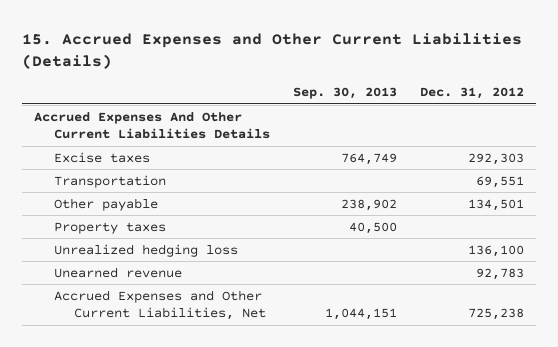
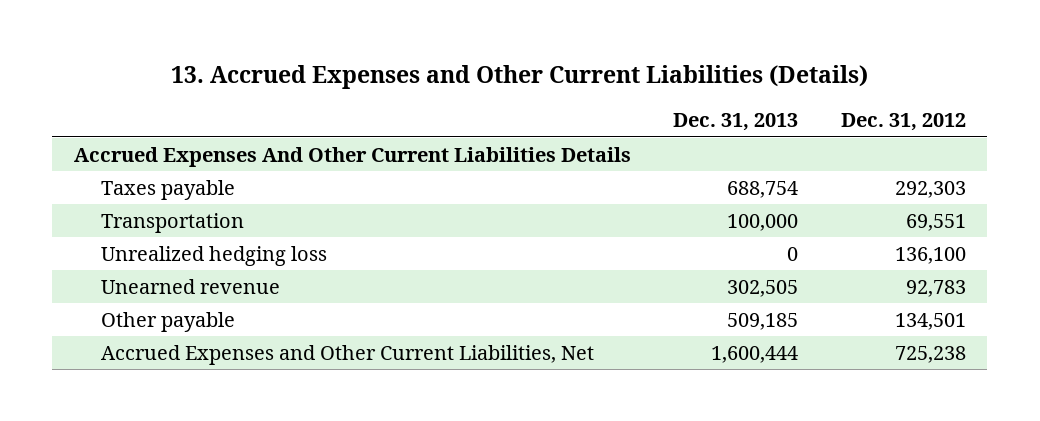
[22,33,523,70] 15. Accrued Expenses and Other Current Liabilities (Details) -> [170,65,868,90] 13. Accrued Expenses and Other Current Liabilities (Details)
[293,87,398,100] Sep. 30, 2013 -> none
none -> [673,113,799,132] Dec. 31, 2013
[53,151,150,163] Excise taxes -> [101,179,236,200] Taxes payable
[53,221,166,234] Property taxes -> none
[53,197,158,211] Other payable -> [101,311,236,332] Other payable

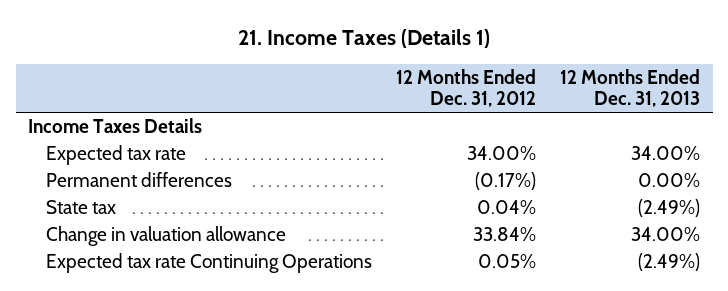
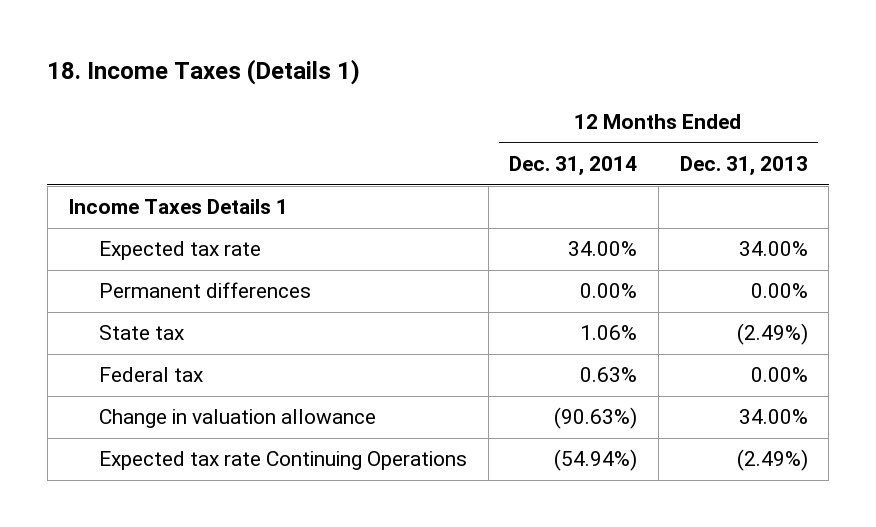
[238,28,491,48] 21. Income Taxes (Details 1) -> [47,59,361,86] 18. Income Taxes (Details 1)
[396,68,537,108] 12 Months Ended Dec. 31, 2012 -> none
none -> [509,155,638,176] Dec. 31, 2014
[27,117,202,133] Income Taxes Details -> [68,199,289,215] Income Taxes Details 1
none -> [98,367,203,383] Federal tax

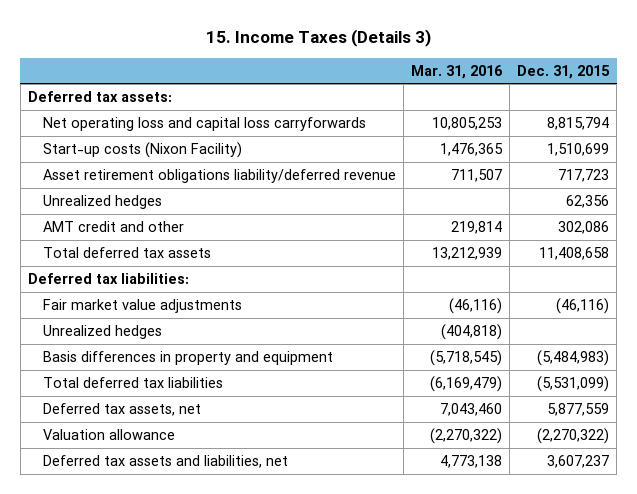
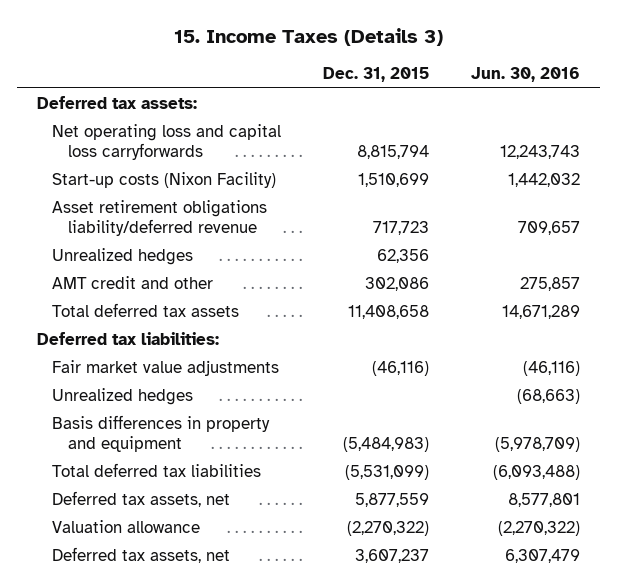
[411,64,504,79] Mar. 31, 2016 -> none
none -> [470,67,580,83] Jun. 30, 2016
[42,455,288,469] Deferred tax assets and liabilities, net -> [52,546,231,563] Deferred tax assets, net

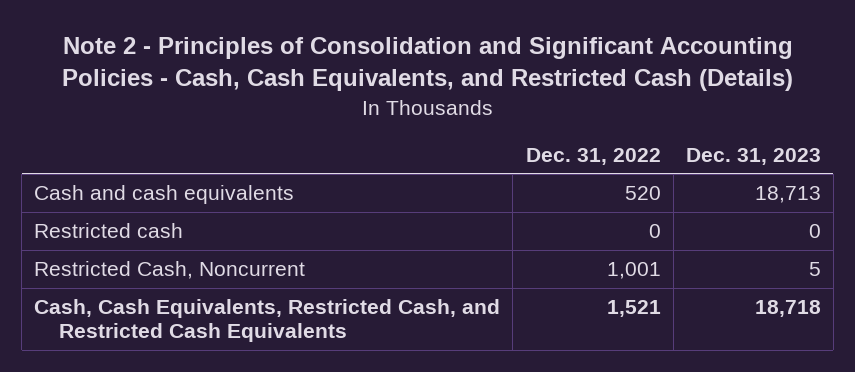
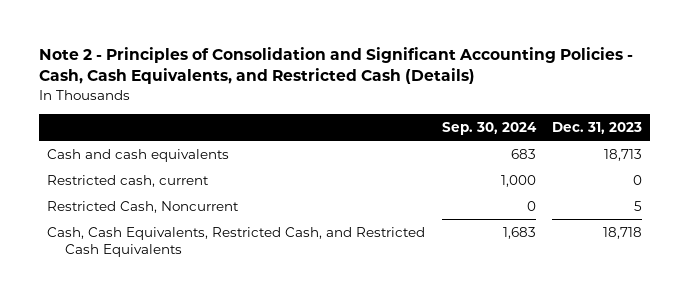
[525,147,661,165] Dec. 31, 2022 -> none
none -> [441,121,537,135] Sep. 30, 2024
[34,223,184,239] Restricted cash -> [47,175,210,188] Restricted cash, current

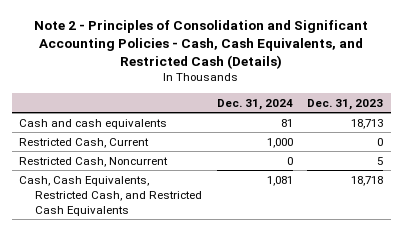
[441,121,537,135] Sep. 30, 2024 -> none
none -> [216,98,293,110] Dec. 31, 2024
[47,175,210,188] Restricted cash, current -> [19,137,150,148] Restricted Cash, Current

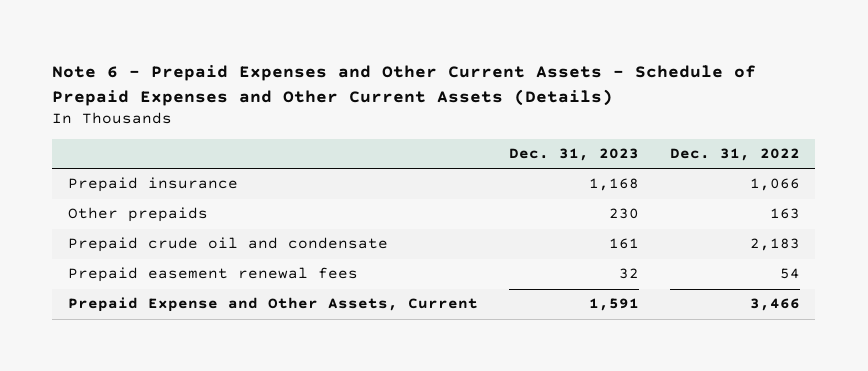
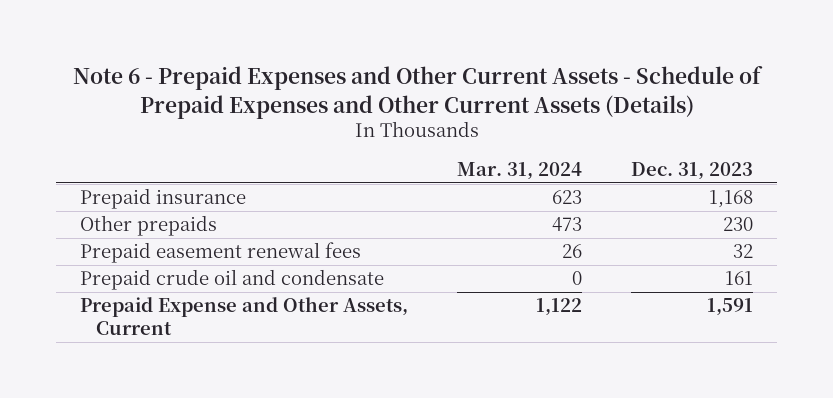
[669,148,800,162] Dec. 31, 2022 -> none
none -> [457,161,583,180] Mar. 31, 2024
[67,237,388,253] Prepaid crude oil and condensate -> [80,269,385,291] Prepaid crude oil and condensate

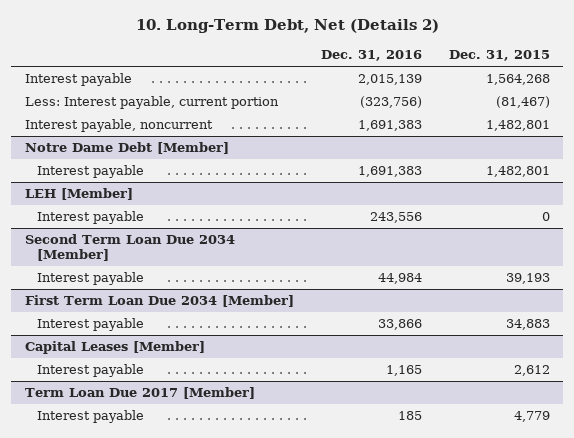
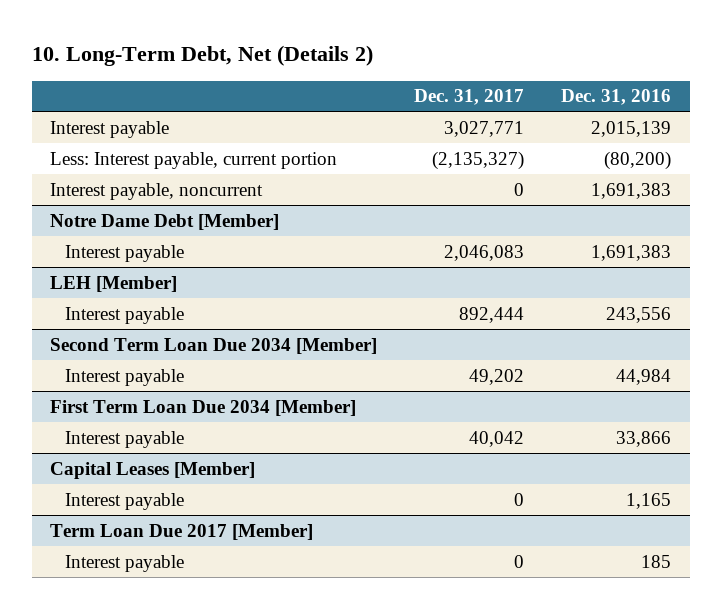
[448,49,550,61] Dec. 31, 2015 -> none
none -> [414,89,525,106] Dec. 31, 2017
[359,96,422,109] (323,756) -> [604,150,672,170] (80,200)

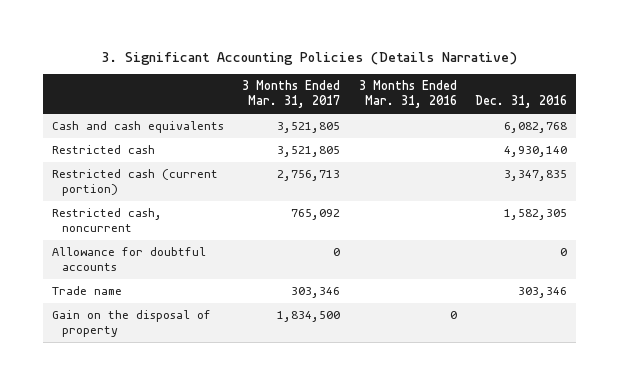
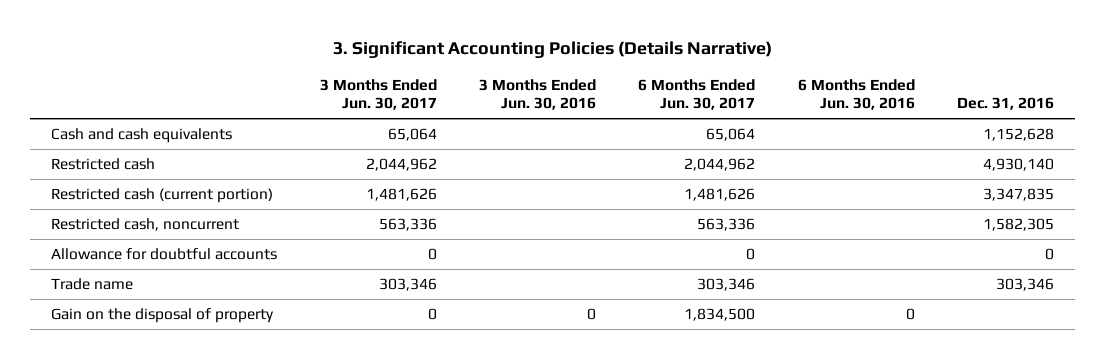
[242,80,341,109] 3 Months Ended Mar. 31, 2017 -> none
[358,80,457,109] 3 Months Ended Mar. 31, 2016 -> none
none -> [319,79,437,111] 3 Months Ended Jun. 30, 2017
none -> [478,79,596,111] 3 Months Ended Jun. 30, 2016
none -> [638,79,756,111] 6 Months Ended Jun. 30, 2017
none -> [797,79,915,111] 6 Months Ended Jun. 30, 2016
[503,122,567,134] 6,082,768 -> [983,128,1055,142] 1,152,628

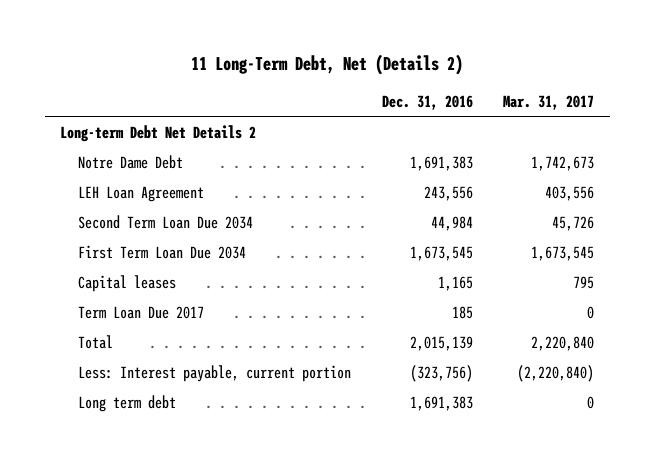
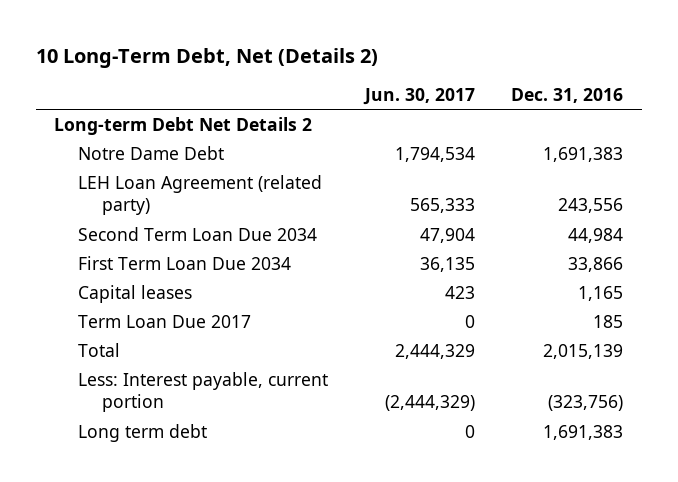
[191,53,464,75] 11 Long-Term Debt, Net (Details 2) -> [35,47,378,68] 10 Long-Term Debt, Net (Details 2)
[503,94,595,110] Mar. 31, 2017 -> none
none -> [362,88,475,106] Jun. 30, 2017
[77,185,204,202] LEH Loan Agreement -> [77,174,322,216] LEH Loan Agreement (related party)
[409,245,473,261] 1,673,545 -> [568,256,624,272] 33,866

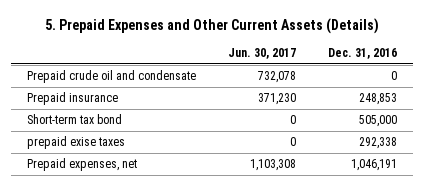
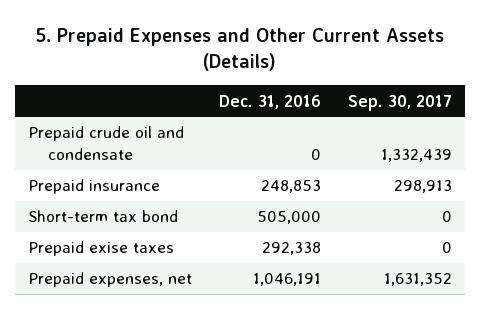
[228,48,297,60] Jun. 30, 2017 -> none
none -> [347,94,452,111] Sep. 30, 2017
[26,136,125,150] prepaid exise taxes -> [28,241,175,257] Prepaid exise taxes

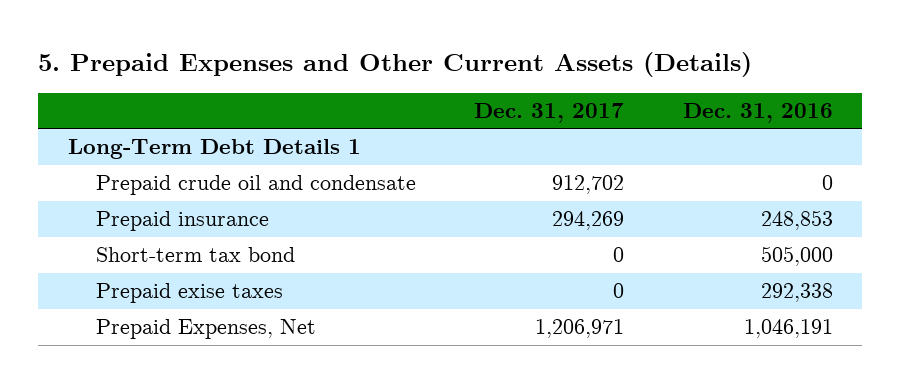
[347,94,452,111] Sep. 30, 2017 -> none
none -> [474,102,625,123] Dec. 31, 2017
none -> [67,139,361,160] Long-Term Debt Details 1
[28,272,193,288] Prepaid expenses, net -> [95,319,316,340] Prepaid Expenses, Net

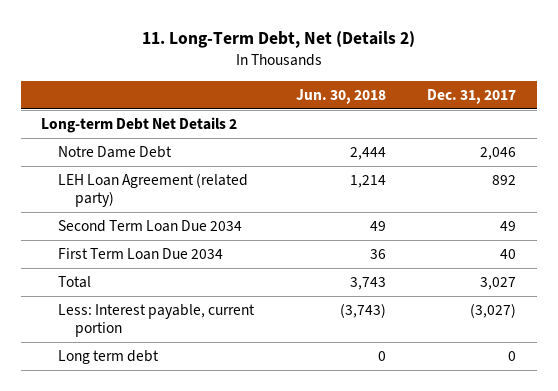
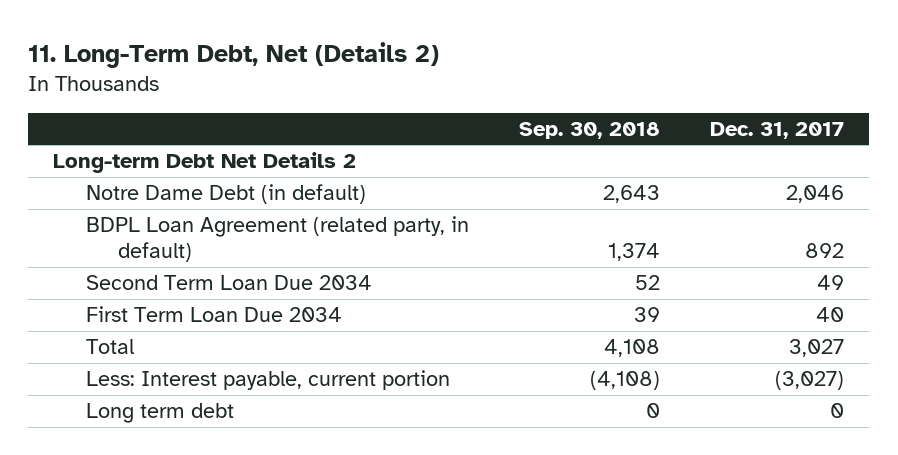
[295,88,386,104] Jun. 30, 2018 -> none
none -> [519,121,661,139] Sep. 30, 2018
[58,146,173,159] Notre Dame Debt -> [85,184,366,205] Notre Dame Debt (in default)
[58,173,249,208] LEH Loan Agreement (related party) -> [85,216,469,263] BDPL Loan Agreement (related party, in default)

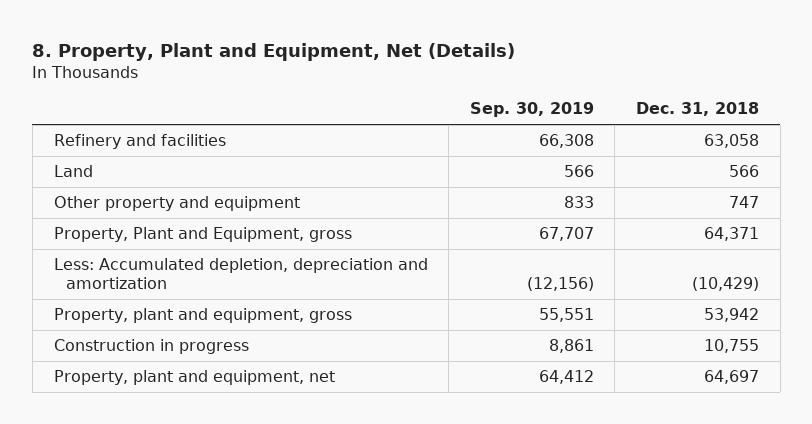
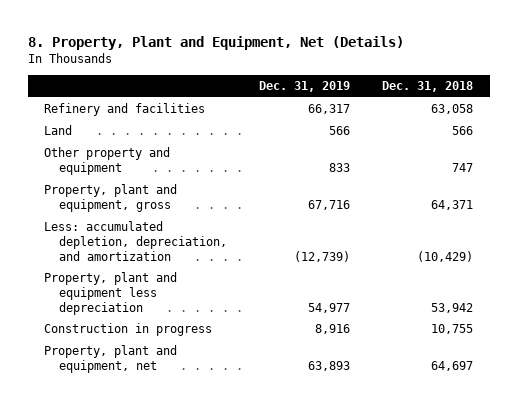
[469,102,594,118] Sep. 30, 2019 -> none
none -> [259,81,351,93] Dec. 31, 2019
[53,227,352,243] Property, Plant and Equipment, gross -> [44,184,178,213] Property, plant and equipment, gross
[53,258,428,290] Less: Accumulated depletion, depreciation and amortization -> [44,221,228,261] Less: accumulated depletion, depreciation, and amortization
[53,308,352,324] Property, plant and equipment, gross -> [44,272,178,315] Property, plant and equipment less depreciation

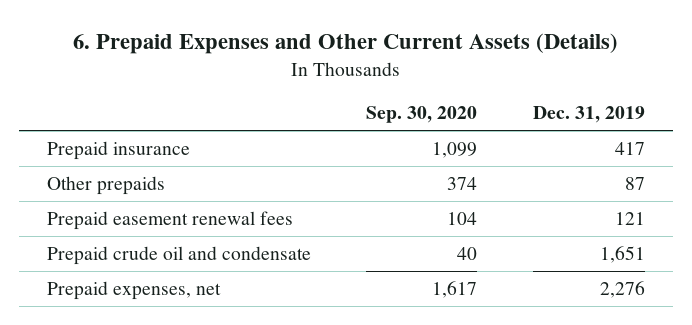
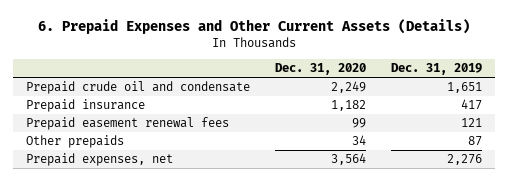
[366,106,478,124] Sep. 30, 2020 -> none
none -> [274,63,366,76] Dec. 31, 2020
[46,245,311,265] Prepaid crude oil and condensate -> [25,81,250,95] Prepaid crude oil and condensate
[46,175,165,195] Other prepaids -> [25,135,124,149] Other prepaids

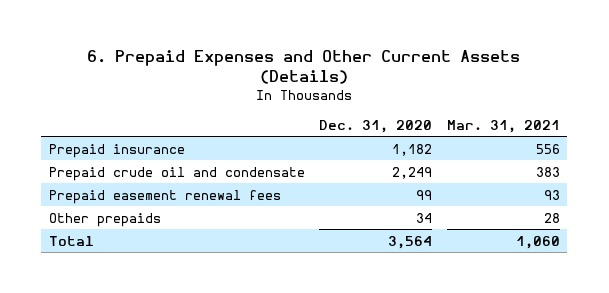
[391,63,483,76] Dec. 31, 2019 -> none
none -> [447,119,561,133] Mar. 31, 2021
[25,81,250,95] Prepaid crude oil and condensate -> [48,166,305,181] Prepaid crude oil and condensate
[25,153,173,167] Prepaid expenses, net -> [48,235,94,246] Total

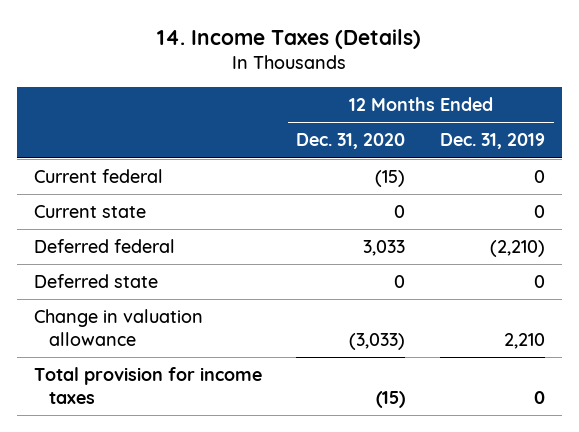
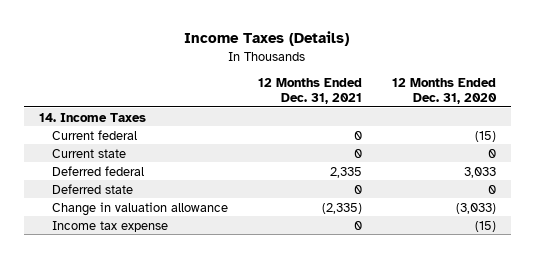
[157,28,422,49] 14. Income Taxes (Details) -> [184,31,350,47] Income Taxes (Details)
[439,133,545,150] Dec. 31, 2019 -> none
none -> [258,78,363,104] 12 Months Ended Dec. 31, 2021
none -> [38,112,146,122] 14. Income Taxes
[33,367,262,404] Total provision for income taxes -> [52,220,169,232] Income tax expense

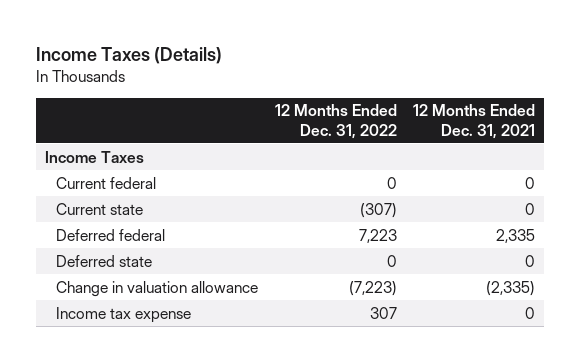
[392,78,498,104] 12 Months Ended Dec. 31, 2020 -> none
none -> [274,104,397,139] 12 Months Ended Dec. 31, 2022
[38,112,146,122] 14. Income Taxes -> [44,150,144,163] Income Taxes

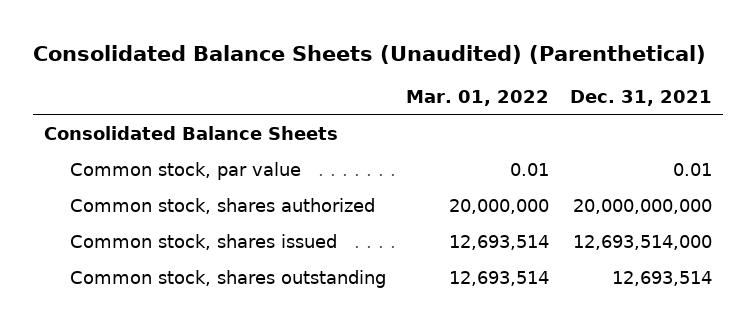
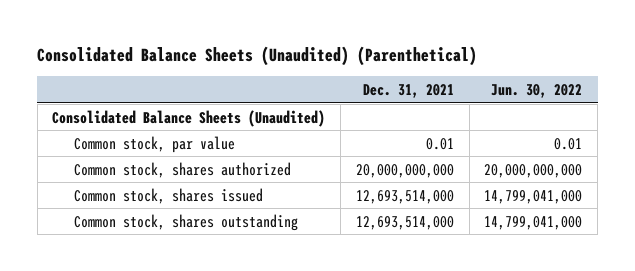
[406,90,550,107] Mar. 01, 2022 -> none
none -> [491,83,583,98] Jun. 30, 2022
[43,126,338,141] Consolidated Balance Sheets -> [52,109,326,127] Consolidated Balance Sheets (Unaudited)
[612,271,713,287] 12,693,514 -> [355,215,454,230] 12,693,514,000

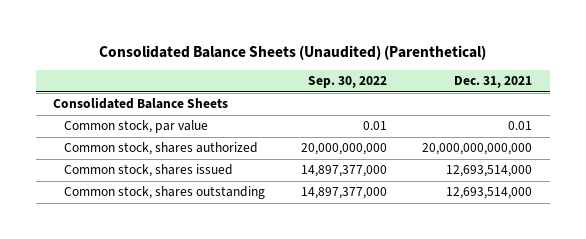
[491,83,583,98] Jun. 30, 2022 -> none
none -> [307,76,387,89] Sep. 30, 2022
[52,109,326,127] Consolidated Balance Sheets (Unaudited) -> [53,97,229,110] Consolidated Balance Sheets
[355,163,454,178] 20,000,000,000 -> [422,143,533,156] 20,000,000,000,000

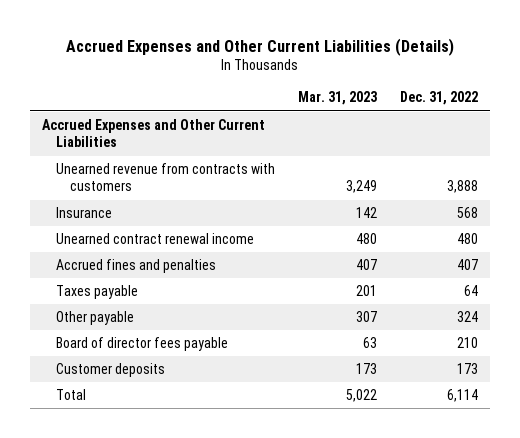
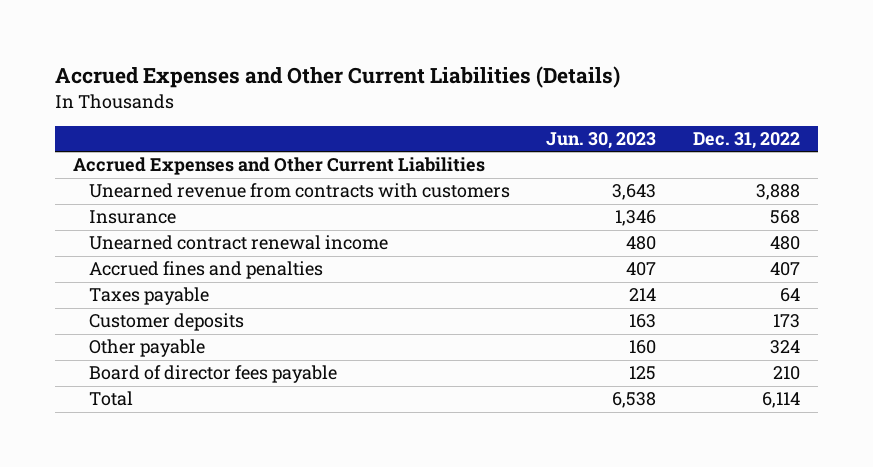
[298,91,378,106] Mar. 31, 2023 -> none
none -> [546,132,657,150] Jun. 30, 2023
[55,363,165,378] Customer deposits -> [88,313,244,332] Customer deposits

